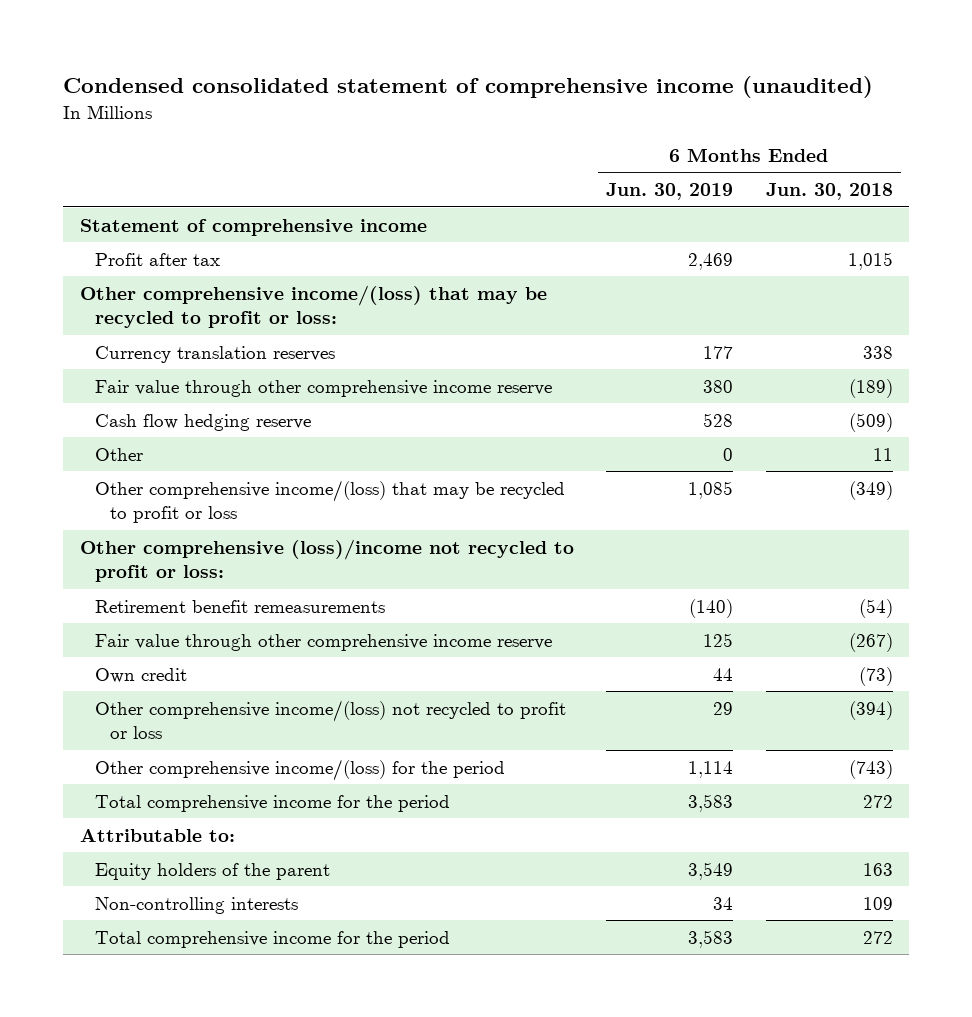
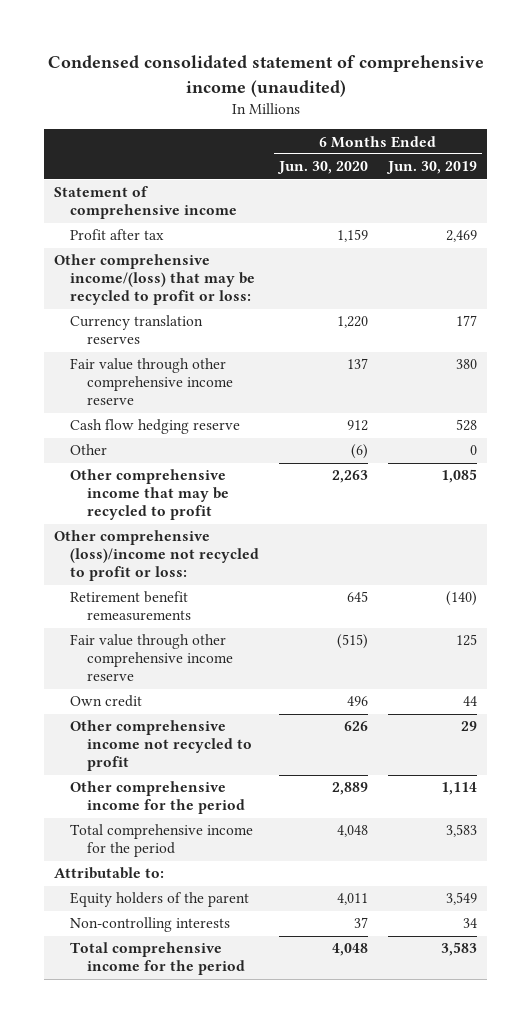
[765,183,893,201] Jun. 30, 2018 -> none
none -> [277,161,369,175] Jun. 30, 2020
[94,479,565,524] Other comprehensive income/(loss) that may be recycled to profit or loss -> [70,469,229,521] Other comprehensive income that may be recycled to profit
[94,699,566,740] Other comprehensive income/(loss) not recycled to profit or loss -> [70,720,252,772] Other comprehensive income not recycled to profit
[94,758,505,781] Other comprehensive income/(loss) for the period -> [70,781,245,815] Other comprehensive income for the period

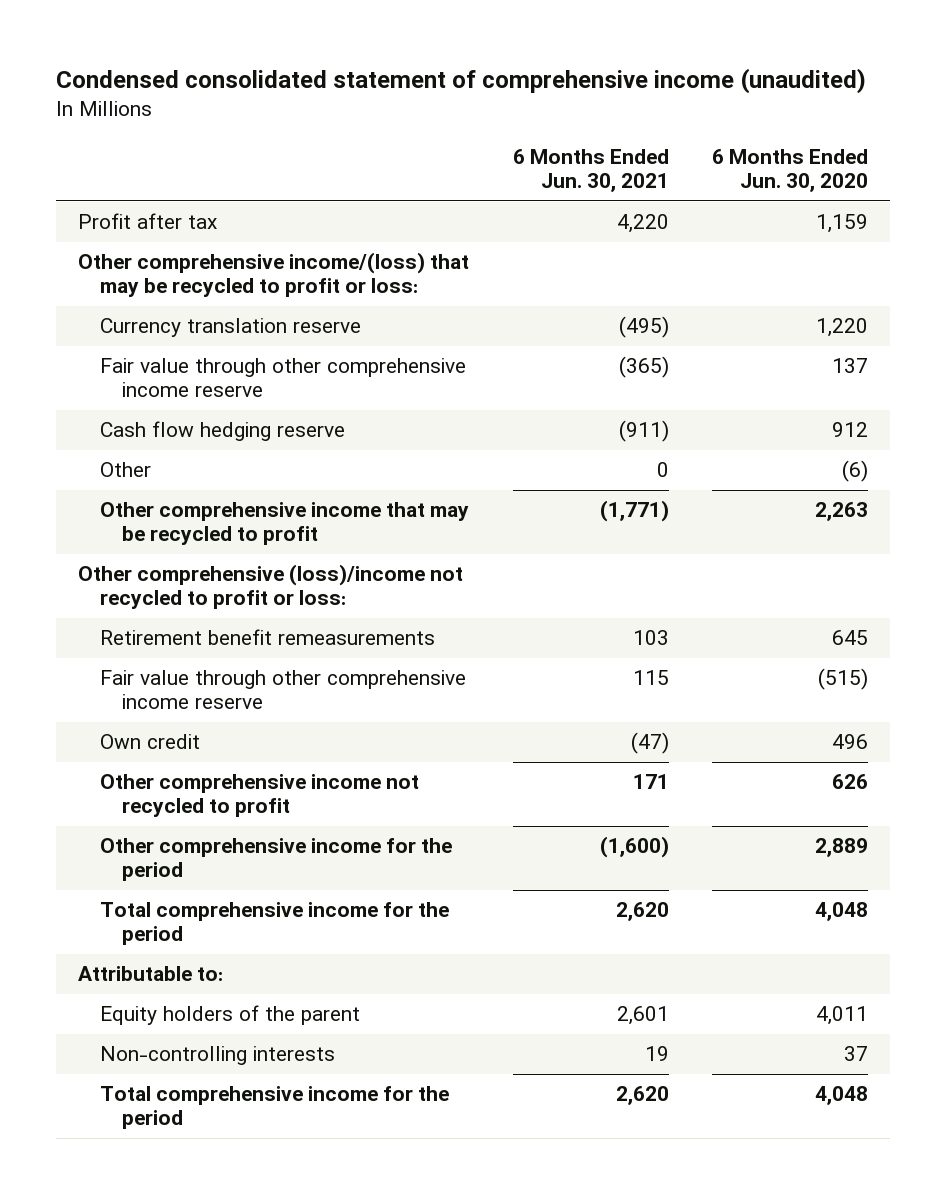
[386,161,478,175] Jun. 30, 2019 -> none
none -> [512,149,669,193] 6 Months Ended Jun. 30, 2021
[54,186,238,220] Statement of comprehensive income -> none
[70,315,204,345] Currency translation reserves -> [99,318,361,338] Currency translation reserve

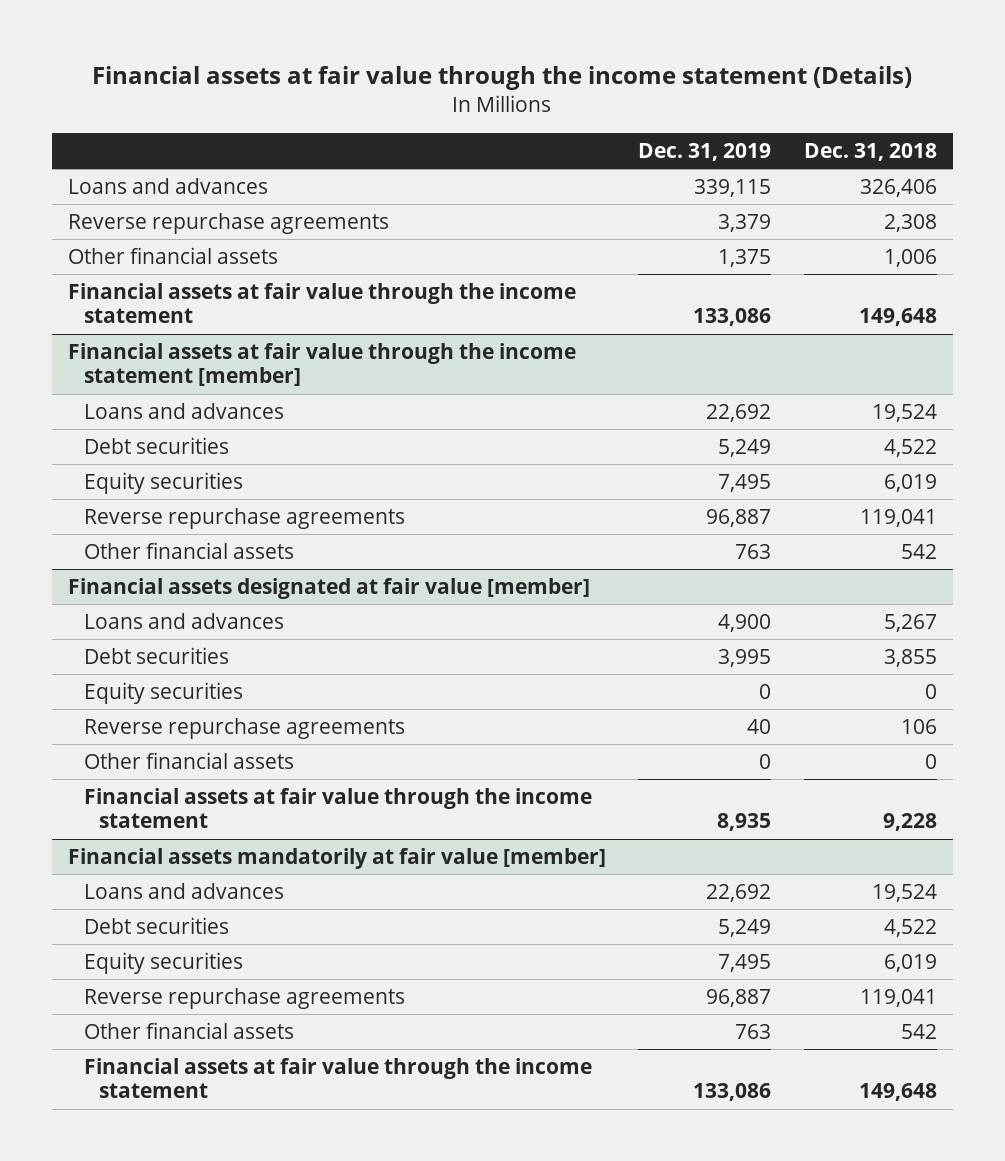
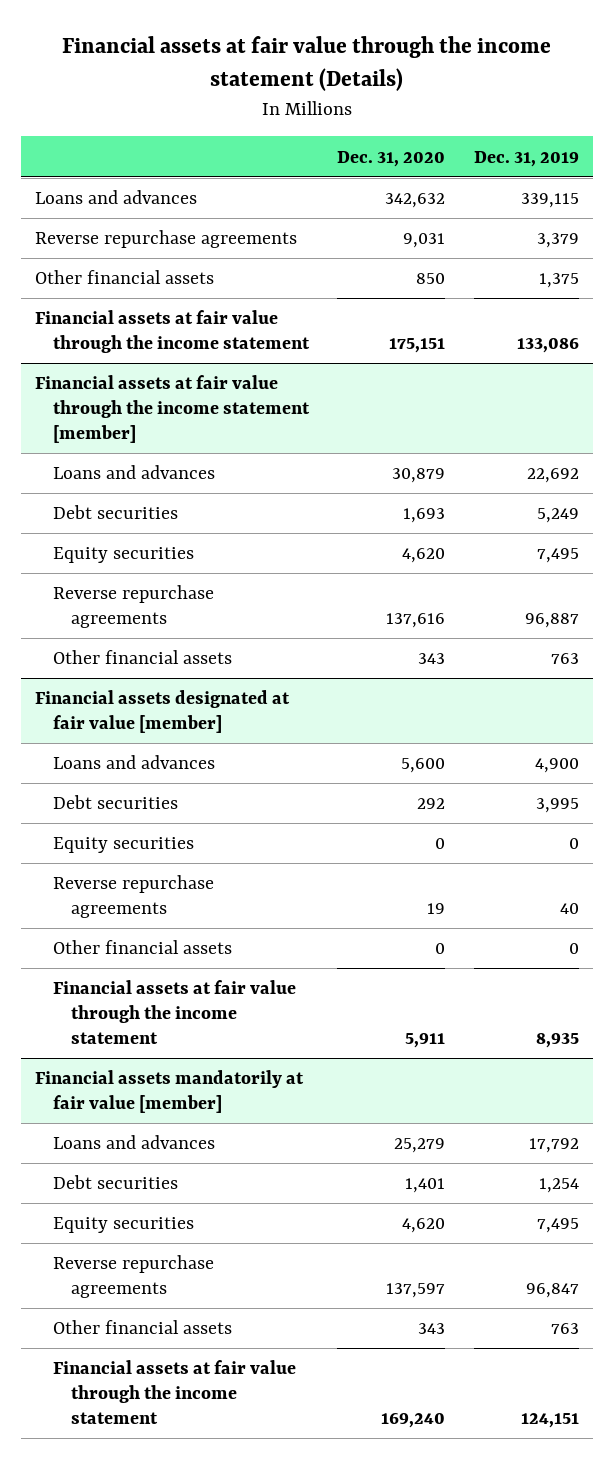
[803,142,937,161] Dec. 31, 2018 -> none
none -> [337,150,446,167] Dec. 31, 2020
[706,884,772,903] 22,692 -> [528,1138,579,1154] 17,792
[718,919,772,938] 5,249 -> [538,1178,579,1194] 1,254
[706,989,772,1008] 96,887 -> [525,1283,579,1299] 96,847
[693,1083,772,1102] 133,086 -> [520,1413,579,1429] 124,151

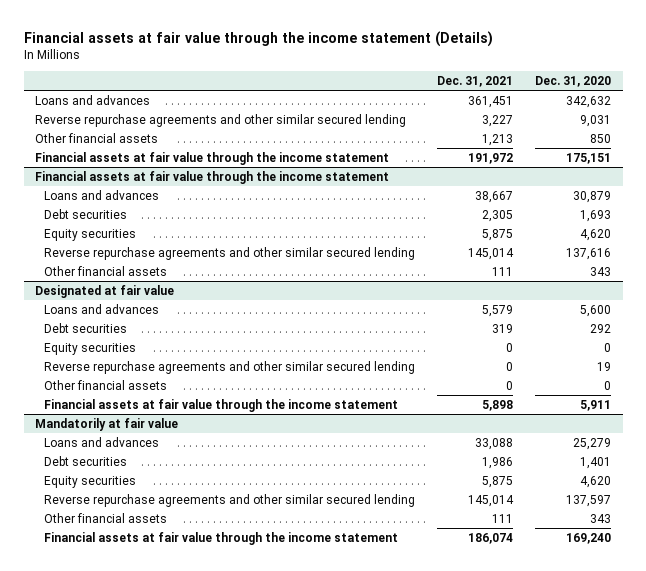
[473,150,579,167] Dec. 31, 2019 -> none
none -> [437,76,514,88] Dec. 31, 2021
[34,230,297,249] Reverse repurchase agreements -> [34,113,406,127] Reverse repurchase agreements and other similar secured lending
[34,375,310,444] Financial assets at fair value through the income statement [member] -> [34,170,389,184] Financial assets at fair value through the income statement
[52,585,214,629] Reverse repurchase agreements -> [44,246,416,260] Reverse repurchase agreements and other similar secured lending
[34,690,290,734] Financial assets designated at fair value [member] -> [34,284,174,298] Designated at fair value
[52,875,214,919] Reverse repurchase agreements -> [44,360,416,374] Reverse repurchase agreements and other similar secured lending
[34,1070,304,1114] Financial assets mandatorily at fair value [member] -> [34,417,178,431] Mandatorily at fair value
[52,1255,214,1299] Reverse repurchase agreements -> [44,493,416,507] Reverse repurchase agreements and other similar secured lending

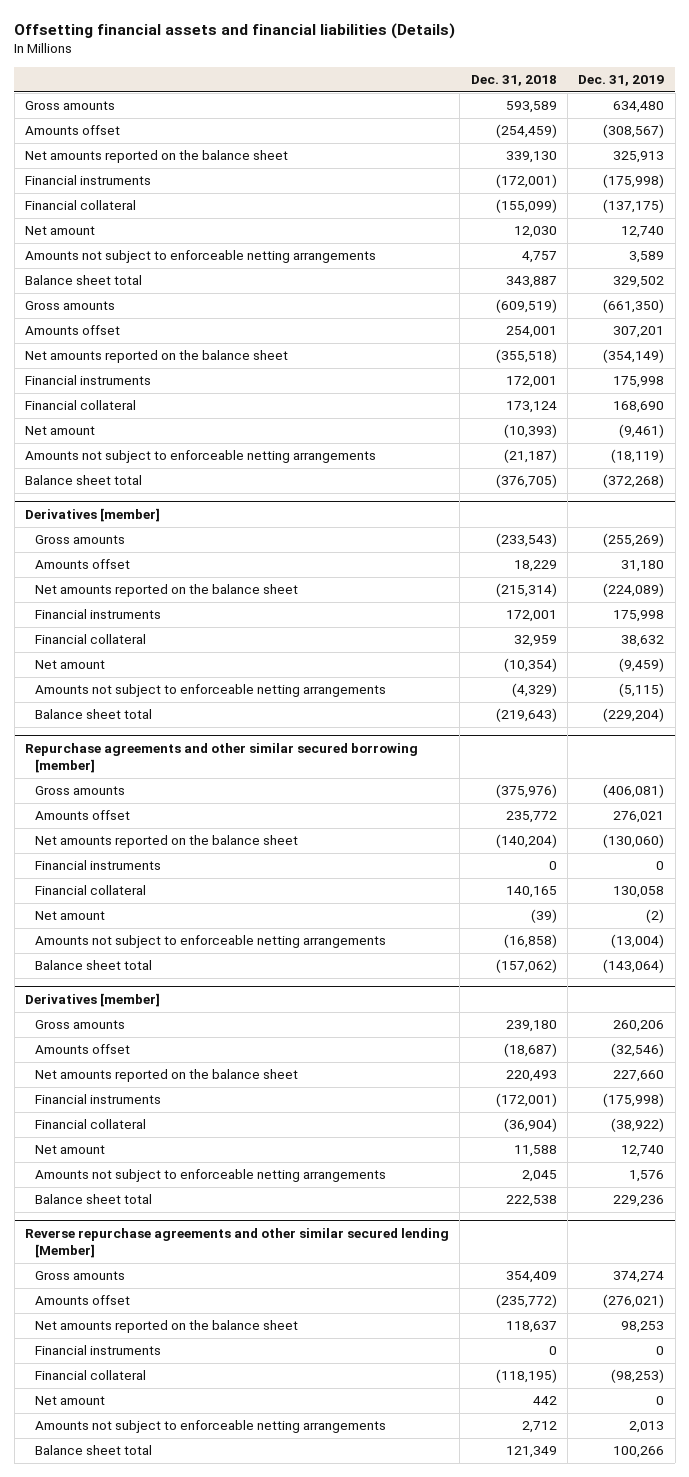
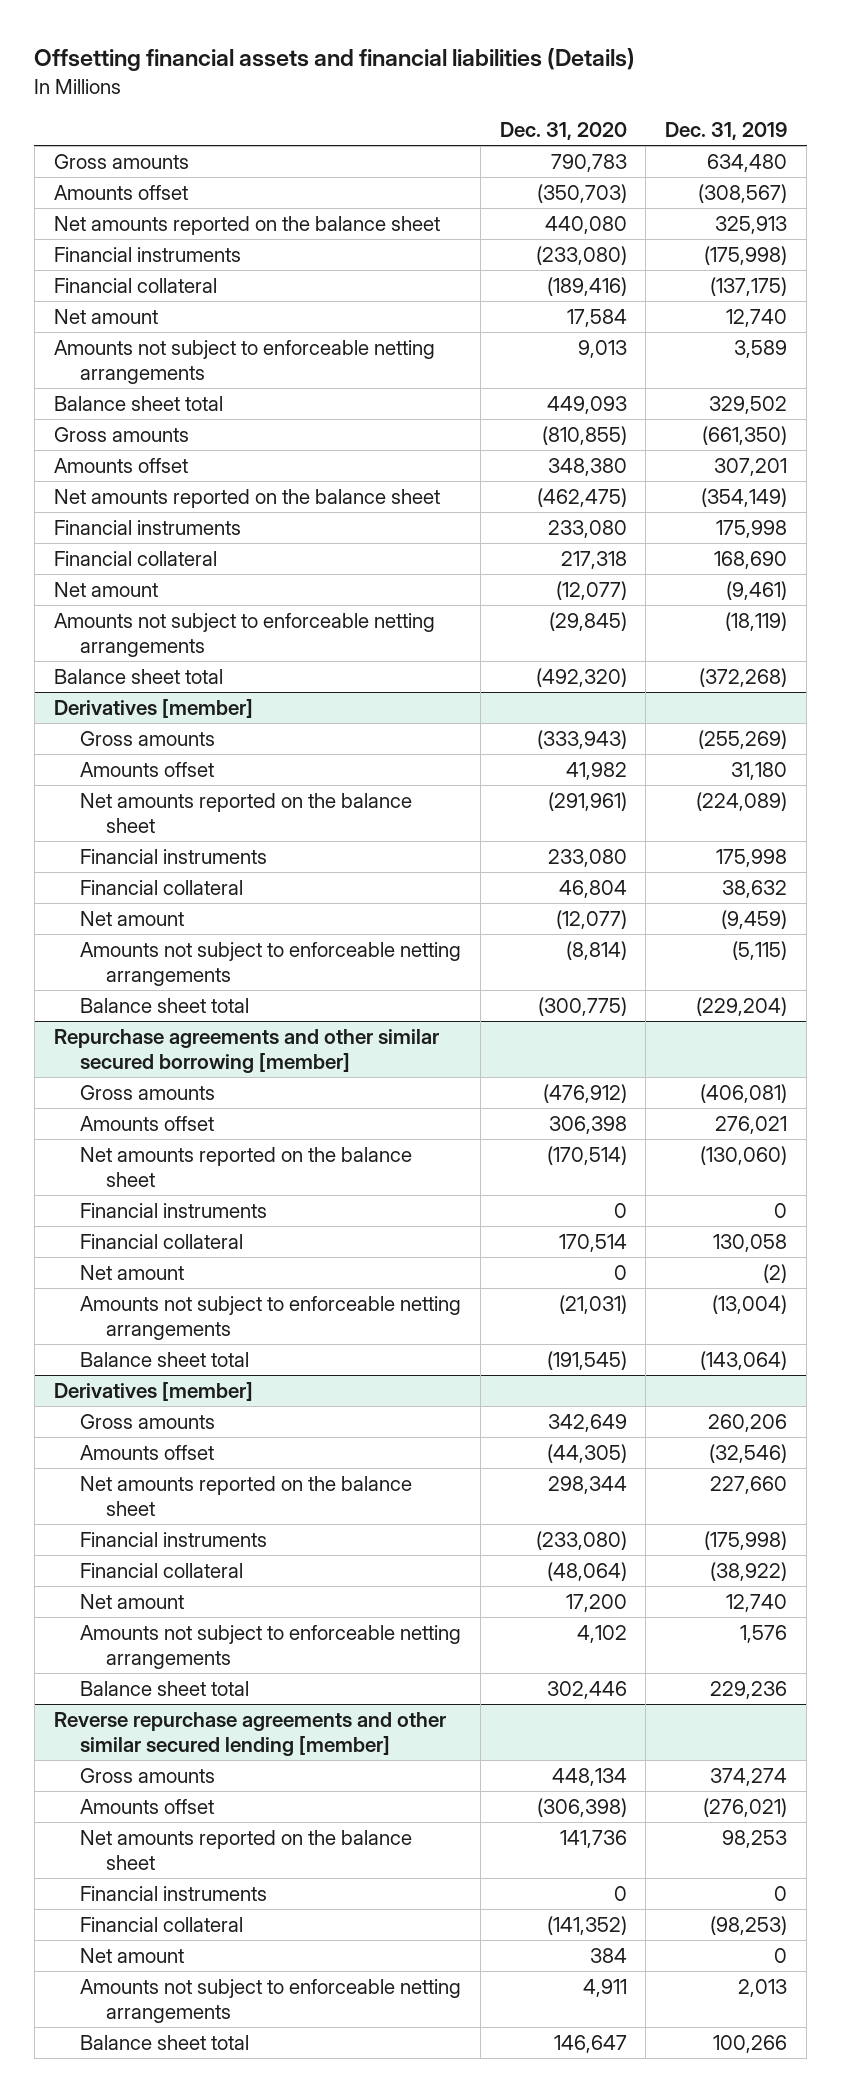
[470,75,557,87] Dec. 31, 2018 -> none
none -> [499,122,627,141] Dec. 31, 2020
[24,1227,449,1259] Reverse repurchase agreements and other similar secured lending [Member] -> [53,1711,446,1757] Reverse repurchase agreements and other similar secured lending [member]

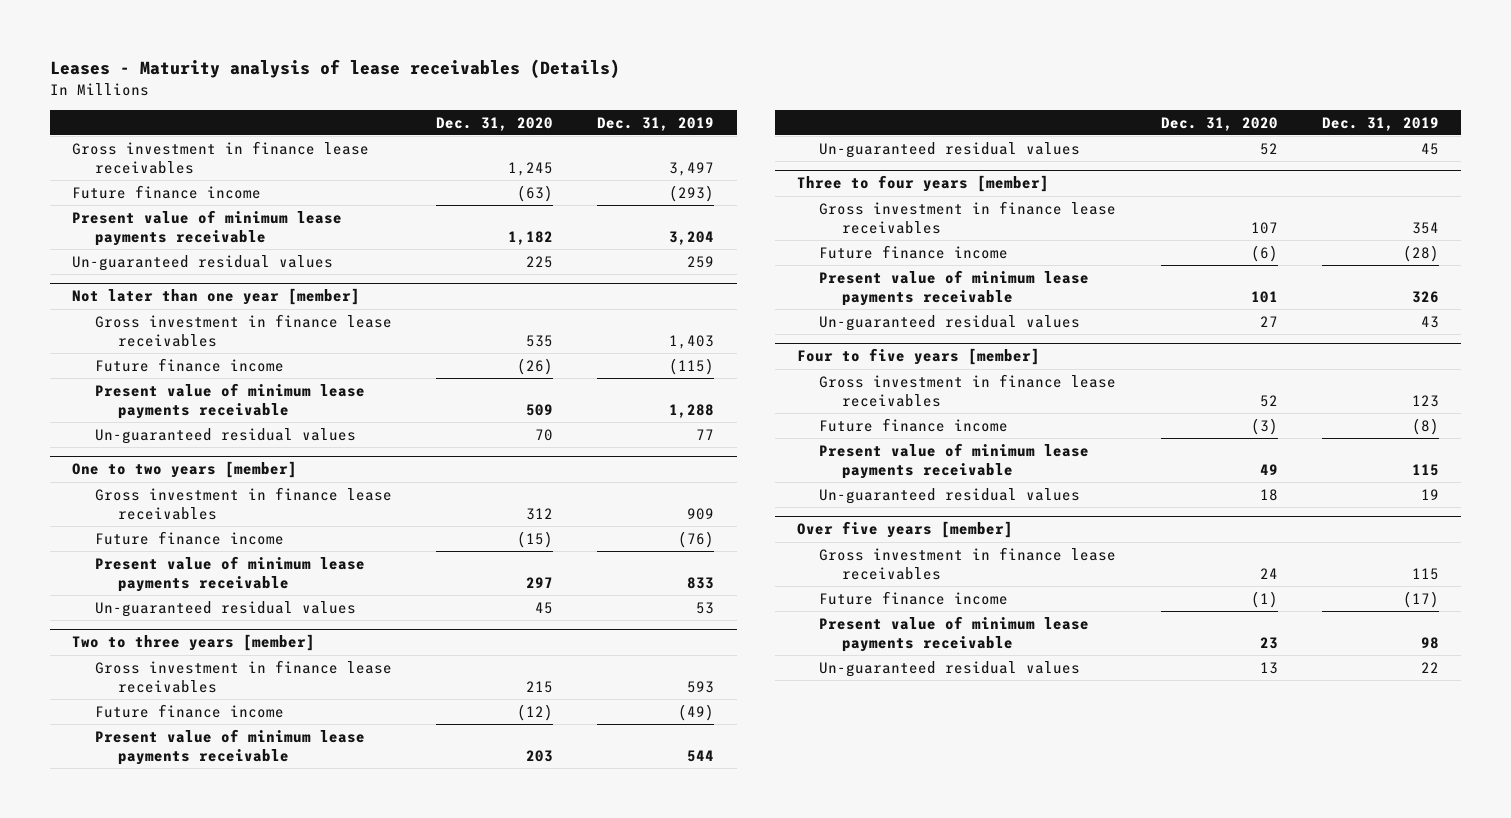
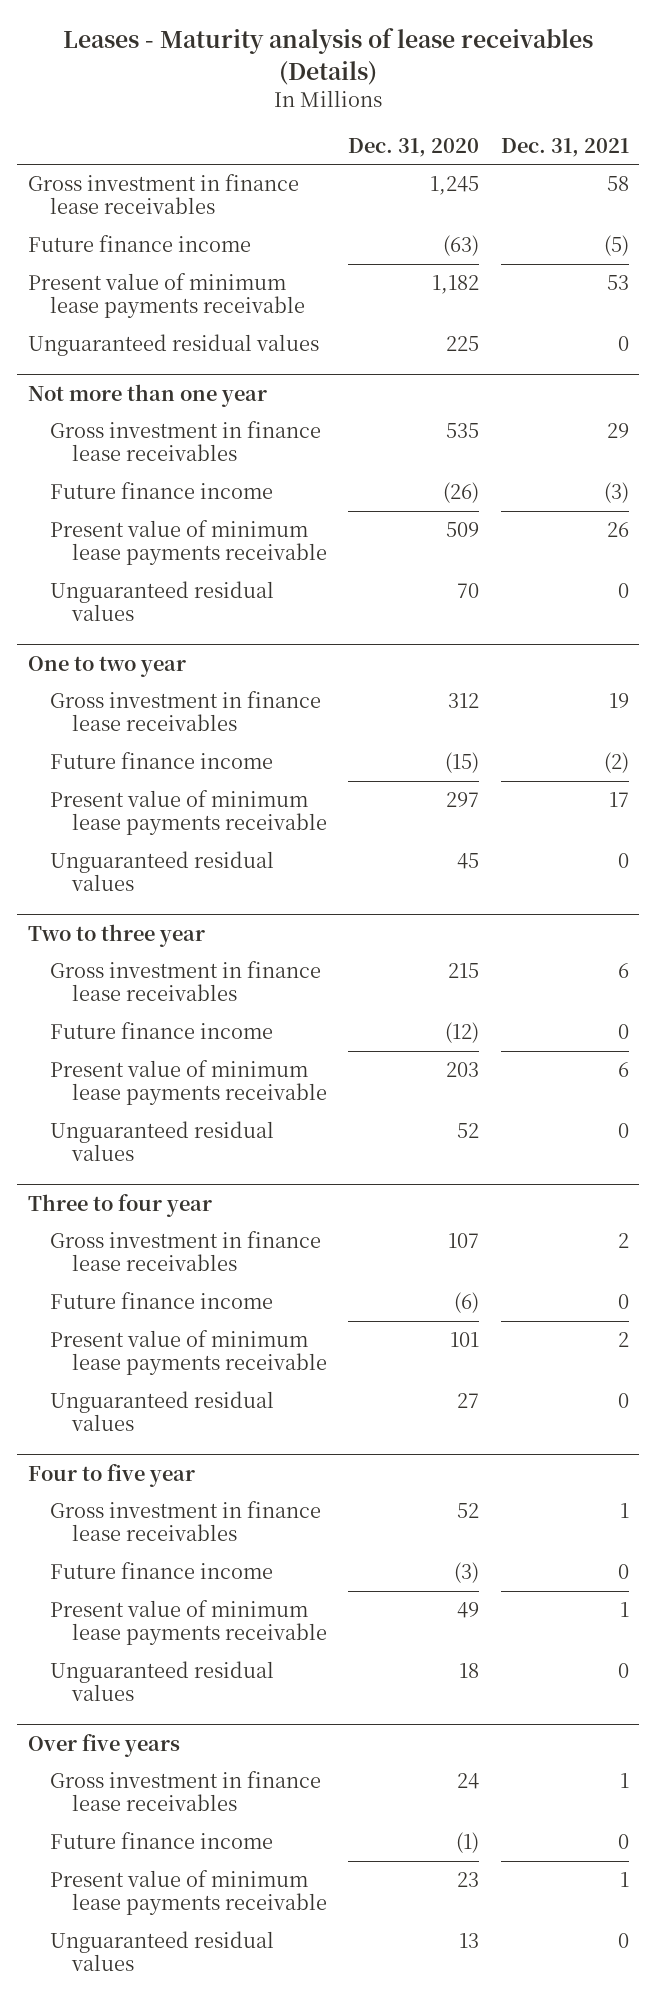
[597,116,715,131] Dec. 31, 2019 -> none
none -> [500,138,629,158] Dec. 31, 2021
[72,254,334,271] Un-guaranteed residual values -> [27,334,319,357] Unguaranteed residual values
[72,288,361,306] Not later than one year [member] -> [27,383,267,407] Not more than one year
[94,427,356,444] Un-guaranteed residual values -> [49,581,274,622] Unguaranteed residual values
[72,461,298,479] One to two years [member] -> [27,655,186,677] One to two year
[94,600,356,617] Un-guaranteed residual values -> [49,851,274,892] Unguaranteed residual values
[72,634,316,652] Two to three years [member] -> [27,923,205,947] Two to three year
[819,141,1081,158] Un-guaranteed residual values -> [49,1121,274,1162] Unguaranteed residual values
[796,175,1049,193] Three to four years [member] -> [27,1193,212,1217] Three to four year
[819,314,1081,331] Un-guaranteed residual values -> [49,1391,274,1432] Unguaranteed residual values
[796,348,1040,366] Four to five years [member] -> [27,1463,195,1487] Four to five year
[819,487,1081,504] Un-guaranteed residual values -> [49,1661,274,1702] Unguaranteed residual values
[796,521,1013,539] Over five years [member] -> [27,1733,180,1757] Over five years
[819,660,1081,677] Un-guaranteed residual values -> [49,1931,274,1972] Unguaranteed residual values

